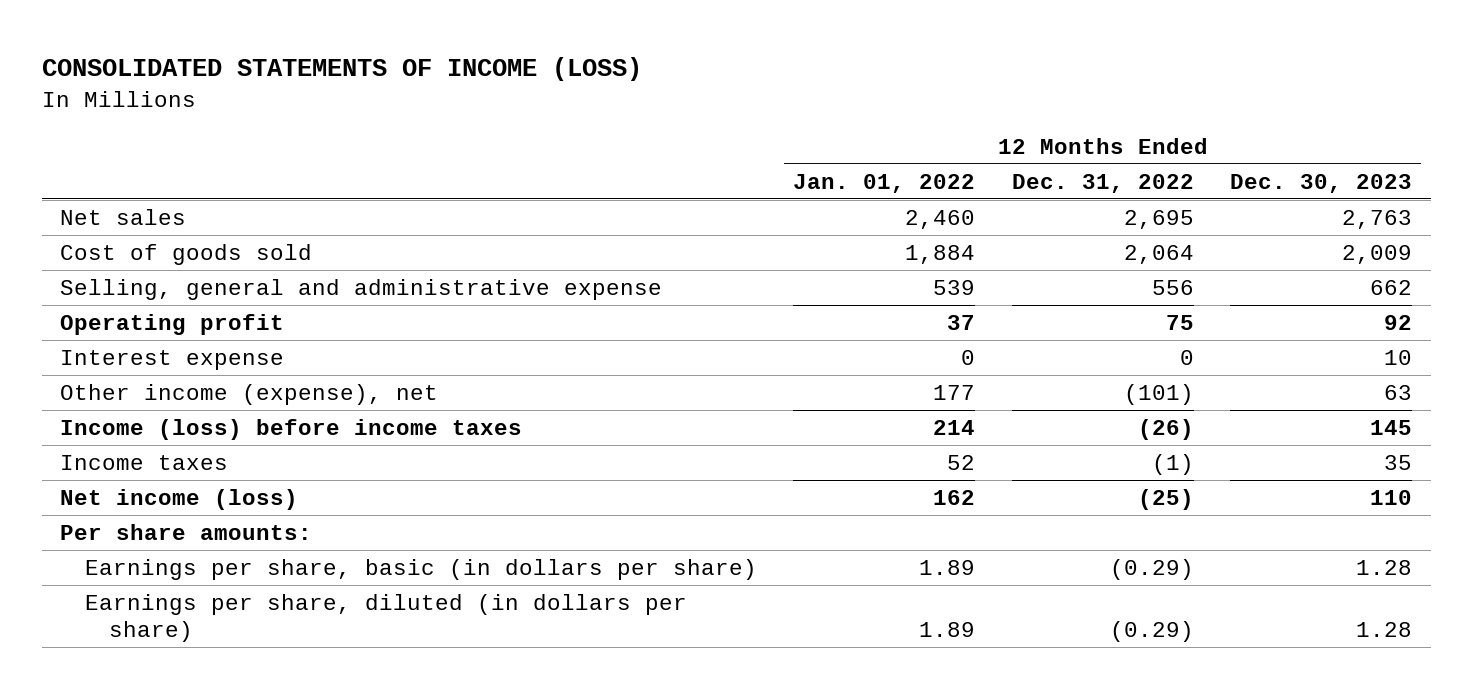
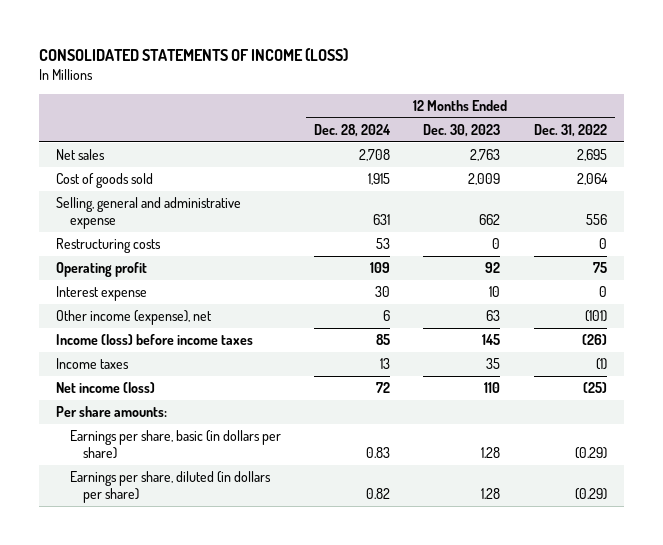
[793,173,976,193] Jan. 01, 2022 -> none
none -> [314,123,392,137] Dec. 28, 2024
none -> [55,238,161,254] Restructuring costs

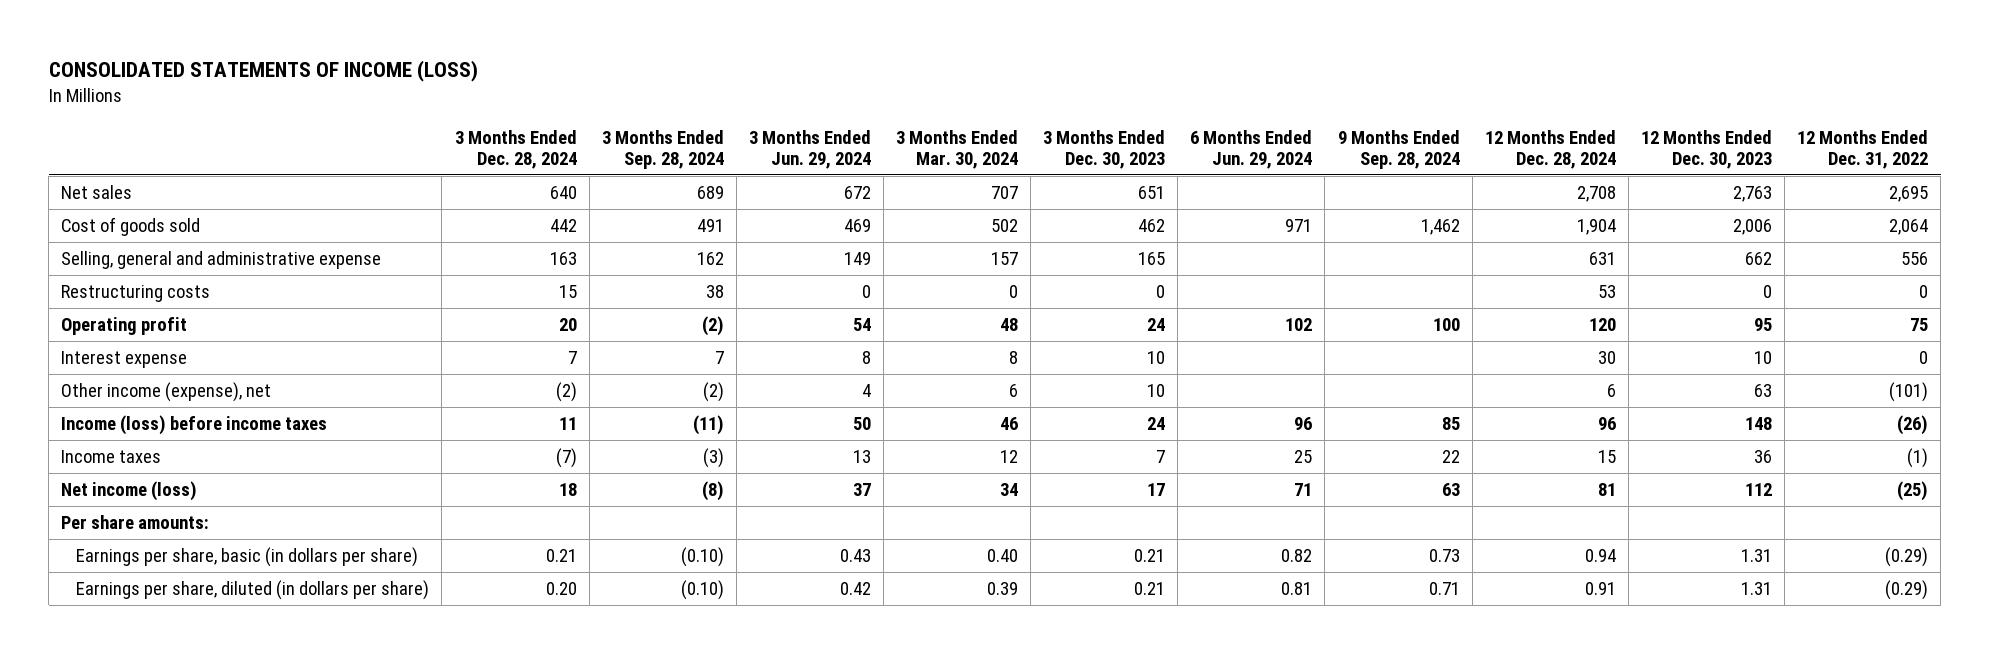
none -> [454,129,577,169] 3 Months Ended Dec. 28, 2024
none -> [601,129,724,169] 3 Months Ended Sep. 28, 2024
none -> [748,129,871,169] 3 Months Ended Jun. 29, 2024
none -> [896,129,1019,169] 3 Months Ended Mar. 30, 2024
none -> [1043,129,1166,169] 3 Months Ended Dec. 30, 2023
none -> [1190,129,1313,169] 6 Months Ended Jun. 29, 2024
none -> [1337,129,1460,169] 9 Months Ended Sep. 28, 2024
[368,173,391,186] 1,915 -> [1576,218,1616,235] 1,904
[468,173,501,186] 2,009 -> [1732,218,1772,235] 2,006
[370,262,391,274] 109 -> [1588,317,1616,331] 120
[485,262,501,274] 92 -> [1753,317,1772,331] 95
[376,334,391,346] 85 -> [1597,416,1616,430] 96
[482,334,501,346] 145 -> [1744,416,1772,430] 148
[380,358,391,370] 13 -> [1597,449,1616,463] 15
[486,358,501,370] 35 -> [1753,449,1772,463] 36
[376,382,391,394] 72 -> [1597,482,1616,496] 81
[484,382,501,394] 110 -> [1744,482,1772,496] 112
[366,447,391,459] 0.83 -> [1584,548,1616,562] 0.94
[481,447,501,459] 1.28 -> [1740,548,1772,562] 1.31
[366,488,391,500] 0.82 -> [1584,581,1616,595] 0.91
[481,488,501,500] 1.28 -> [1740,581,1772,595] 1.31

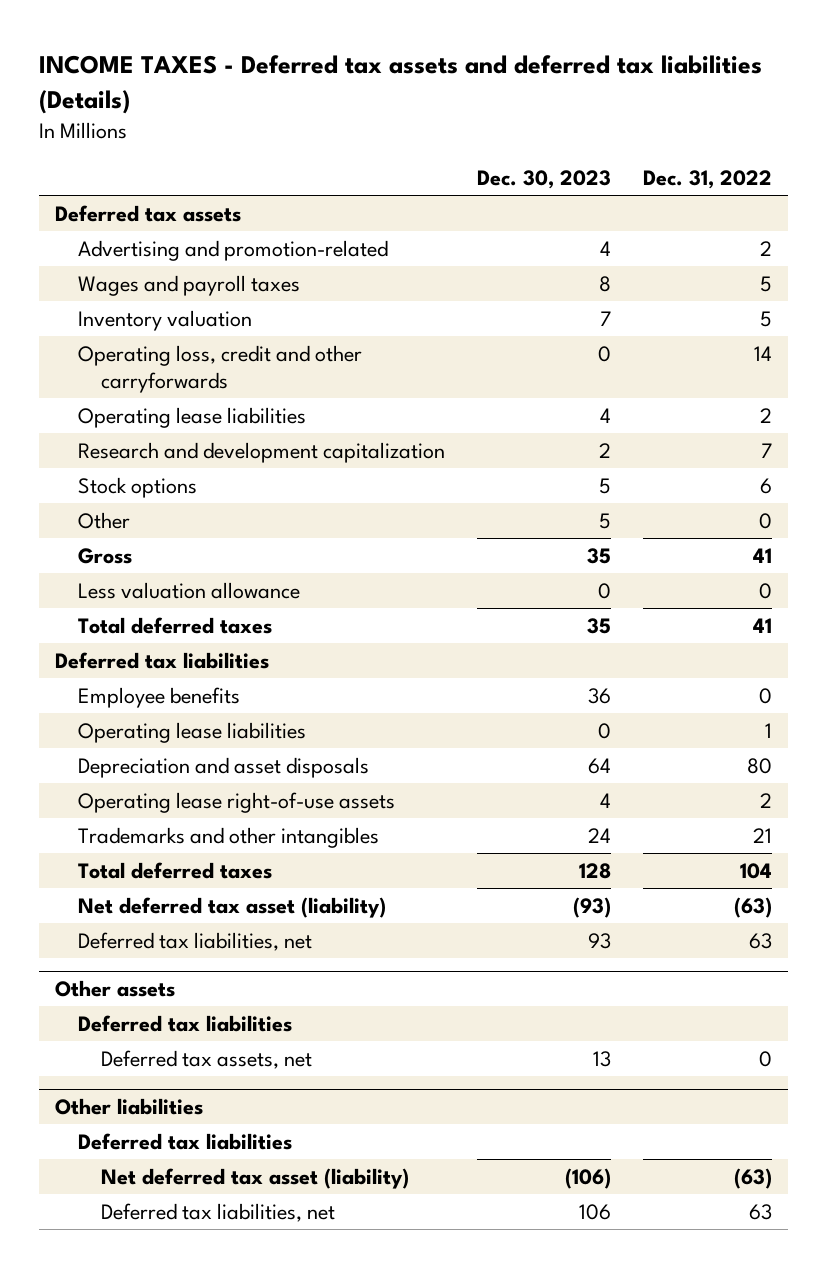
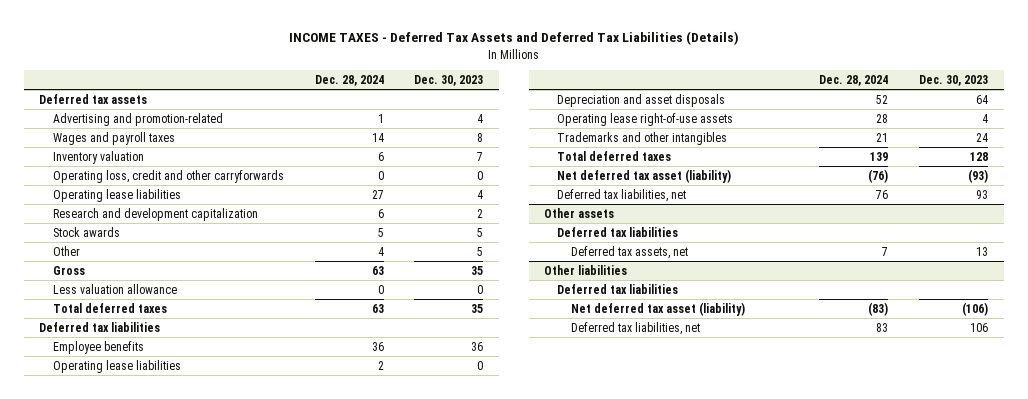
[39,55,763,114] INCOME TAXES - Deferred tax assets and deferred tax liabilities (Details) -> [288,31,739,46] INCOME TAXES - Deferred Tax Assets and Deferred Tax Liabilities (Details)
[642,169,772,189] Dec. 31, 2022 -> none
none -> [314,75,384,87] Dec. 28, 2024
[77,476,197,498] Stock options -> [52,226,120,237] Stock awards

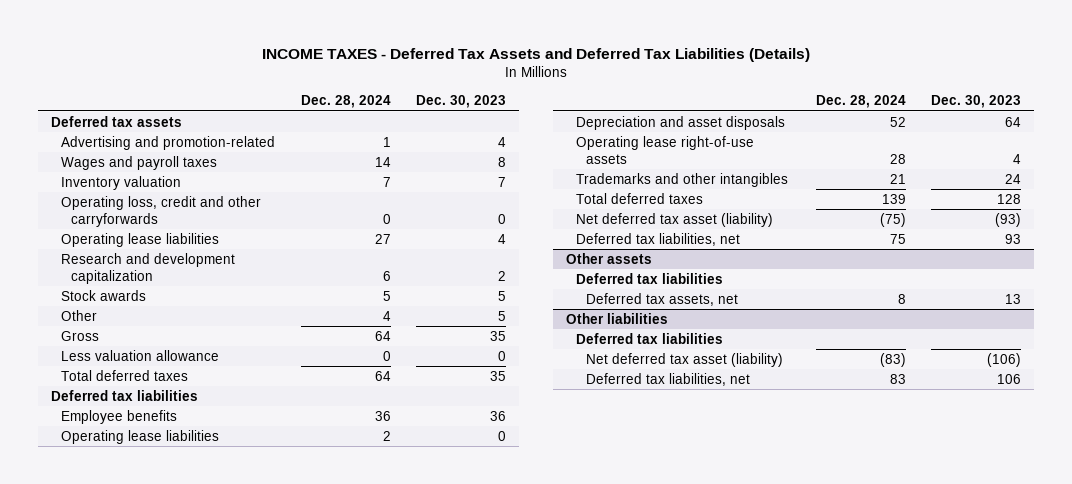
[377,151,384,161] 6 -> [382,176,391,187] 7
[371,265,384,275] 63 -> [374,330,391,341] 64
[371,303,384,313] 63 -> [374,370,391,381] 64
[868,168,889,183] (76) -> [879,212,906,227] (75)
[876,189,889,199] 76 -> [889,233,906,244] 75
[882,246,889,256] 7 -> [897,293,906,304] 8

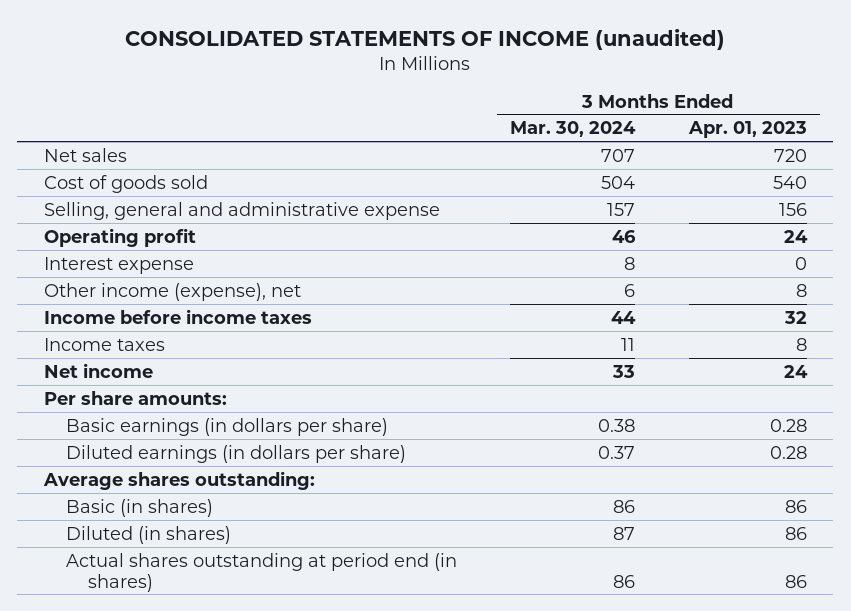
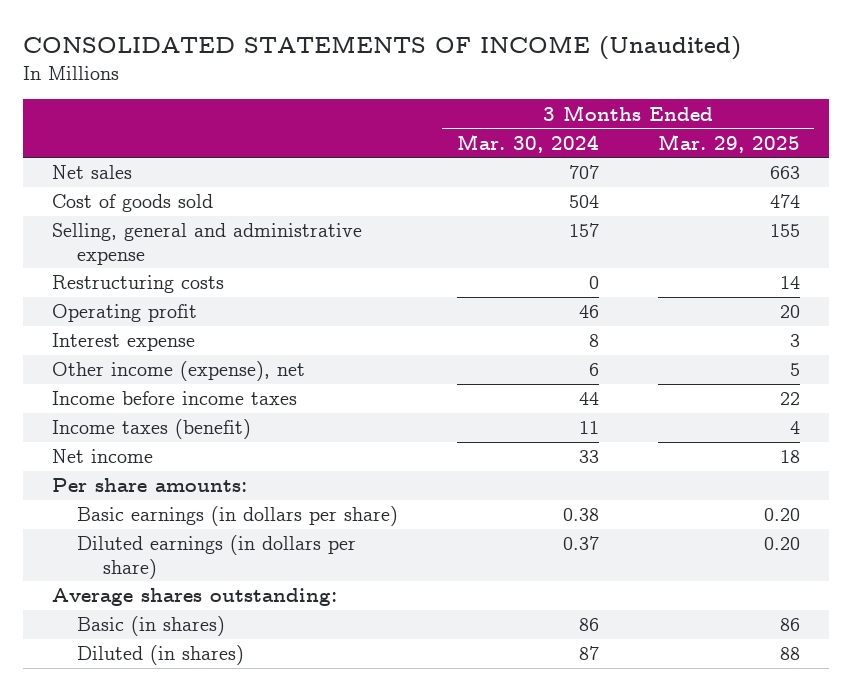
[125,28,726,50] CONSOLIDATED STATEMENTS OF INCOME (unaudited) -> [22,36,741,61] CONSOLIDATED STATEMENTS OF INCOME (Unaudited)
[687,121,807,139] Apr. 01, 2023 -> none
none -> [657,133,800,153] Mar. 29, 2025
none -> [51,275,224,294] Restructuring costs
[43,337,165,351] Income taxes -> [51,419,251,440] Income taxes (benefit)
[66,552,458,592] Actual shares outstanding at period end (in shares) -> none

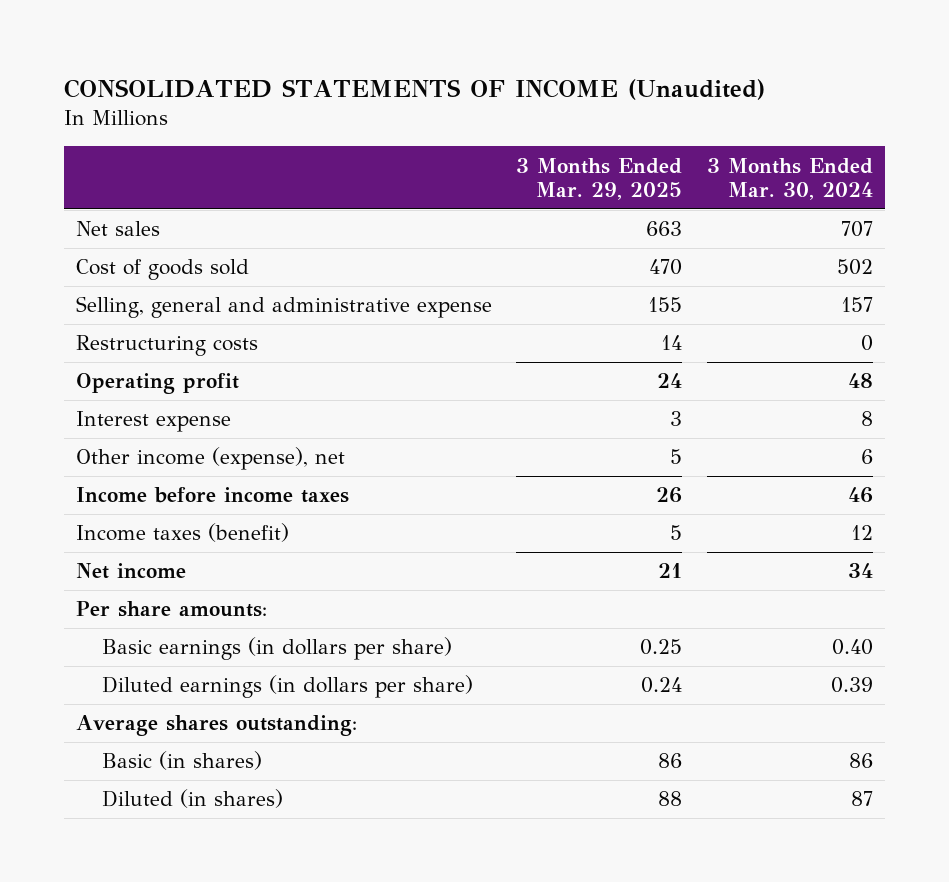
[569,195,600,209] 504 -> [836,259,873,276] 502
[769,194,800,209] 474 -> [649,259,683,276] 470
[579,305,600,319] 46 -> [847,373,873,389] 48
[779,305,800,319] 20 -> [657,373,683,389] 24
[579,392,600,406] 44 -> [847,487,873,504] 46
[779,392,800,406] 22 -> [656,487,683,504] 26
[579,421,600,435] 11 -> [850,525,873,541] 12
[789,421,800,435] 4 -> [670,525,683,541] 5
[579,450,600,464] 33 -> [847,563,873,579] 34
[779,450,800,464] 18 -> [658,563,683,579] 21
[563,508,600,522] 0.38 -> [831,639,873,656] 0.40
[763,508,800,522] 0.20 -> [640,639,683,656] 0.25
[563,536,600,551] 0.37 -> [830,677,873,694] 0.39
[763,537,800,551] 0.20 -> [641,677,683,694] 0.24

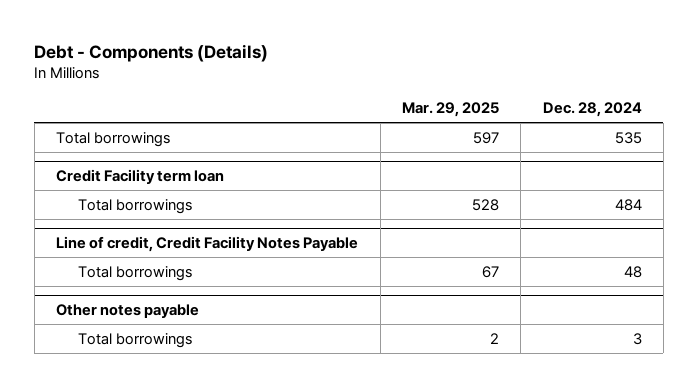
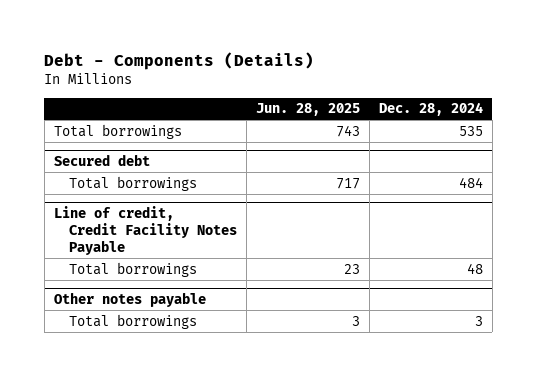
[401,102,499,118] Mar. 29, 2025 -> none
none -> [255,103,360,117] Jun. 28, 2025
[56,168,225,184] Credit Facility term loan -> [53,154,150,167] Secured debt

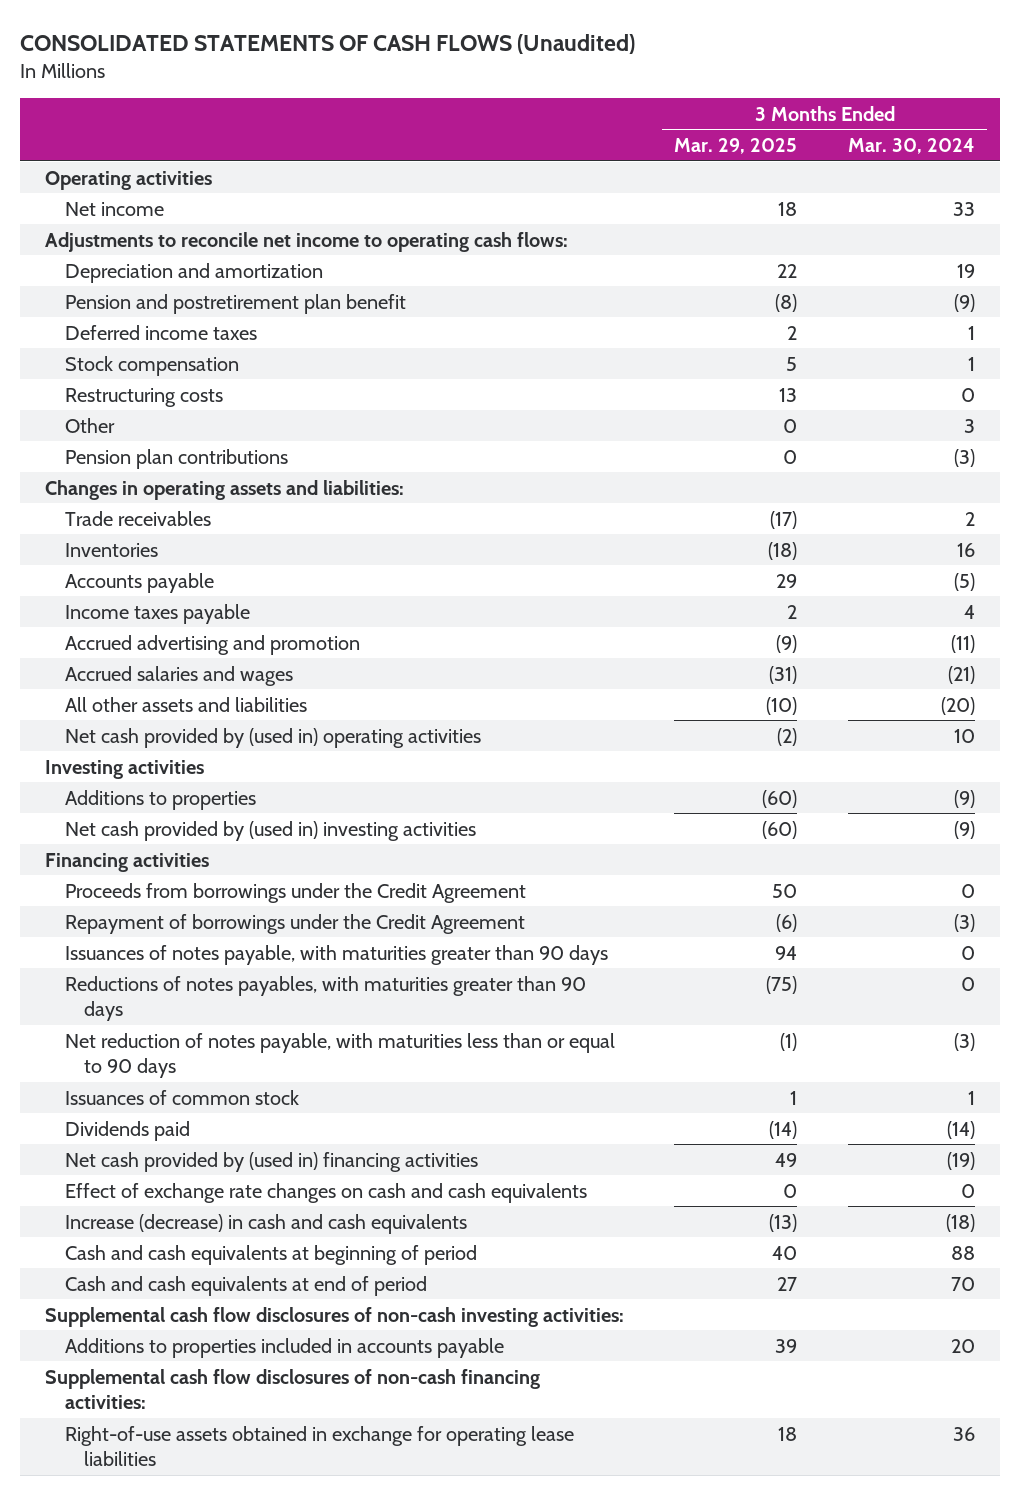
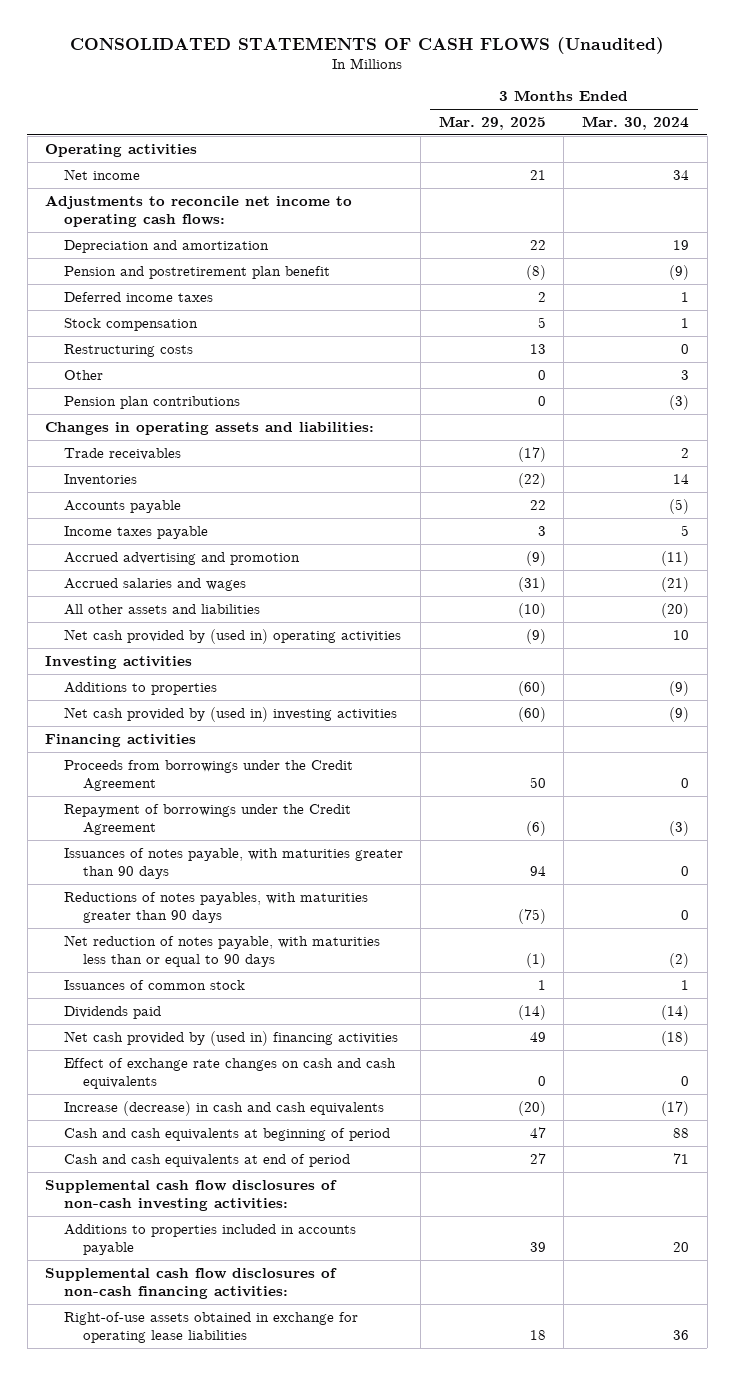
[778,201,798,216] 18 -> [529,169,546,180] 21
[952,201,975,216] 33 -> [673,169,690,180] 34
[768,541,798,560] (18) -> [517,472,546,488] (22)
[956,542,975,557] 16 -> [673,473,690,484] 14
[776,573,798,588] 29 -> [529,499,546,510] 22
[787,604,798,619] 2 -> [537,525,546,536] 3
[963,604,975,619] 4 -> [681,524,690,536] 5
[777,727,798,746] (2) -> [525,628,546,644] (9)
[953,1032,975,1051] (3) -> [669,952,690,968] (2)
[946,1151,975,1170] (19) -> [661,1030,690,1046] (18)
[769,1213,798,1232] (13) -> [517,1100,546,1116] (20)
[945,1213,975,1232] (18) -> [661,1100,690,1116] (17)
[772,1245,798,1260] 40 -> [529,1126,546,1138] 47
[950,1276,975,1291] 70 -> [673,1152,690,1164] 71

